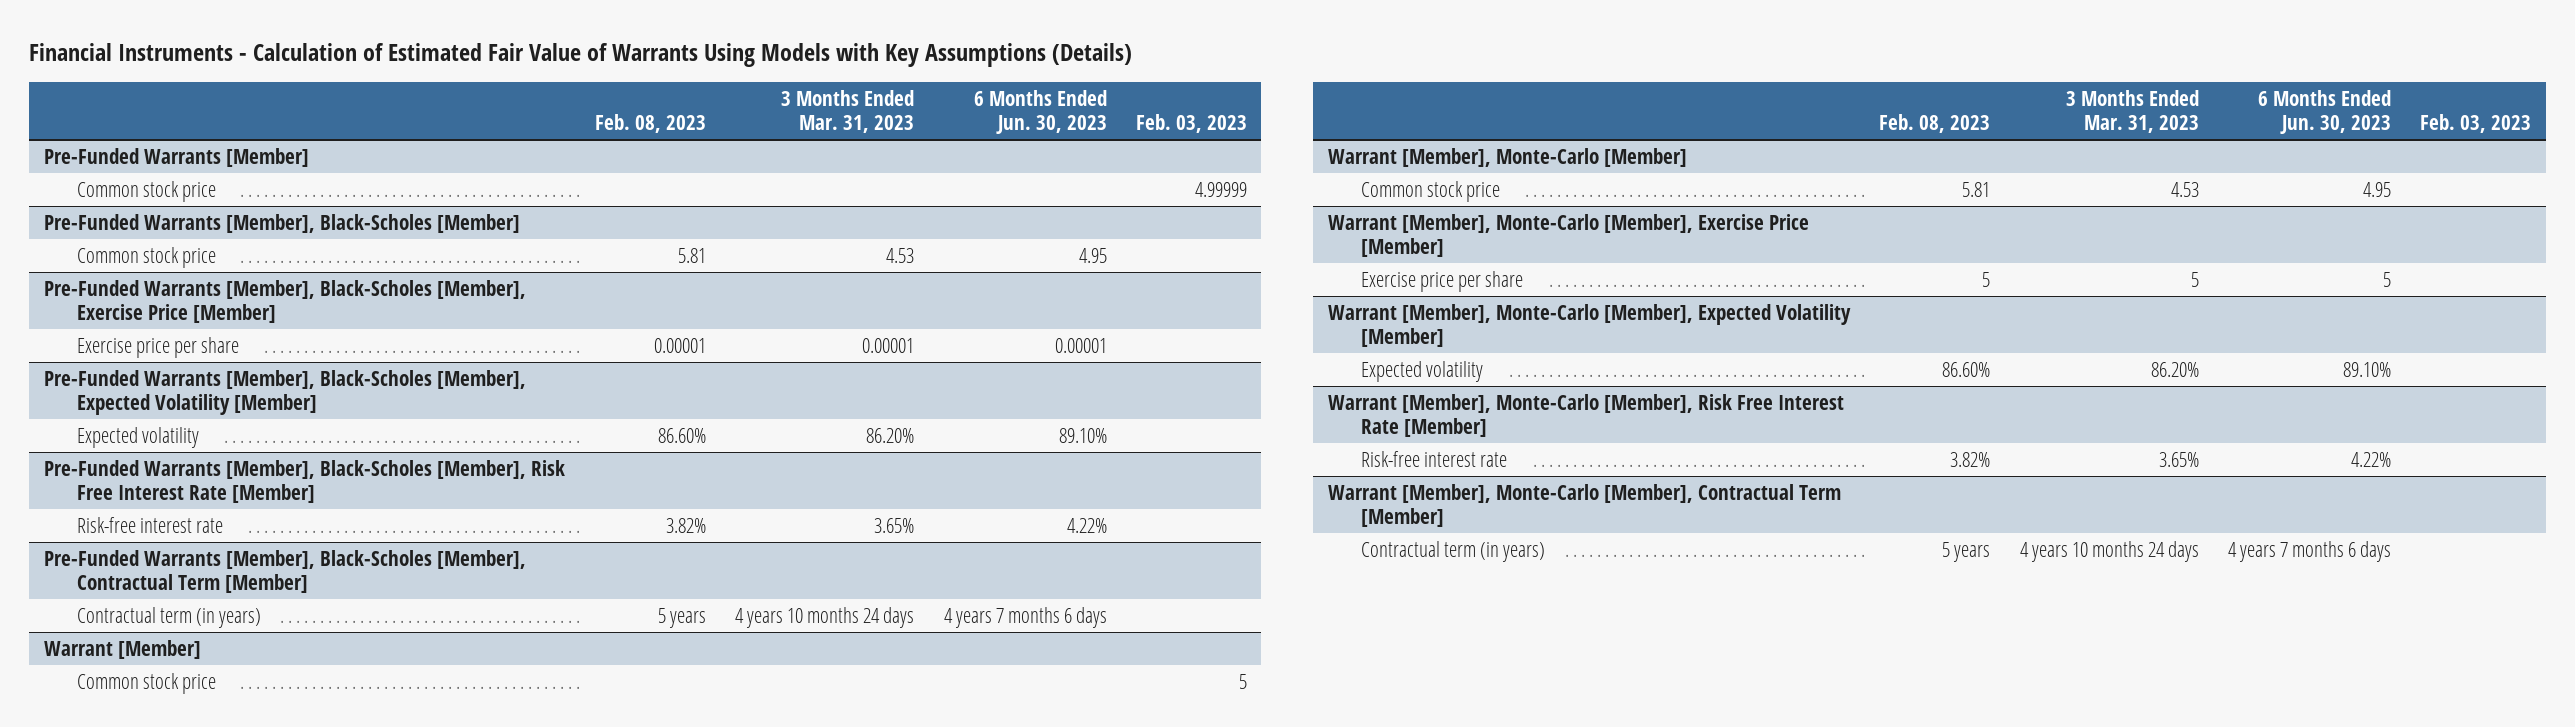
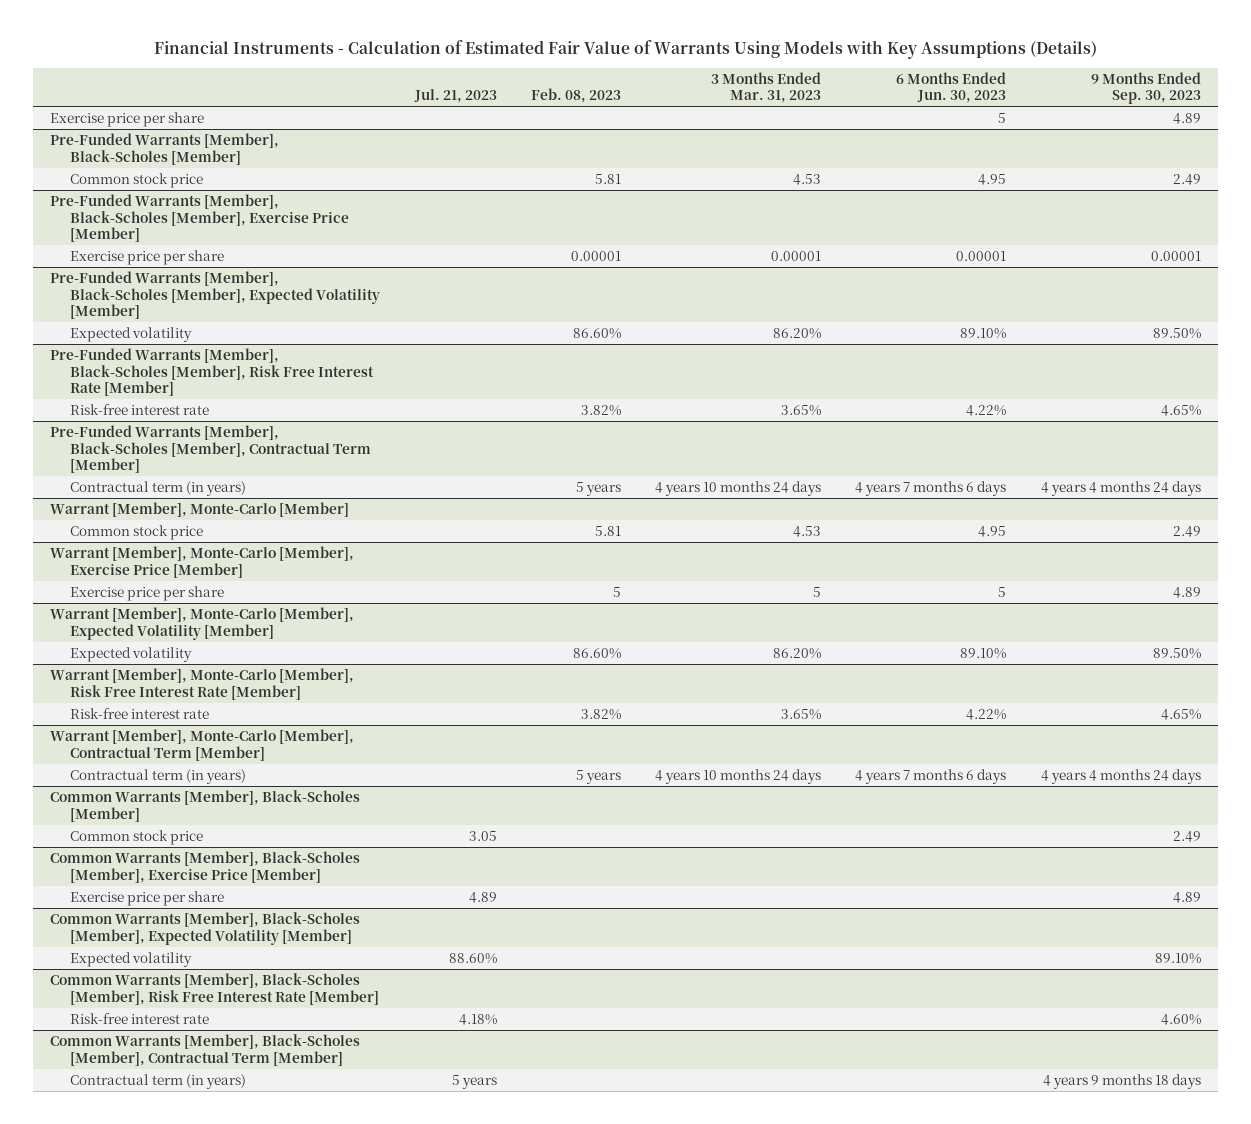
[1135,114,1247,134] Feb. 03, 2023 -> none
none -> [413,89,497,104] Jul. 21, 2023
none -> [1090,71,1201,105] 9 Months Ended Sep. 30, 2023
[43,148,309,168] Pre-Funded Warrants [Member] -> none
[76,181,216,203] Common stock price -> none
none -> [50,112,205,128] Exercise price per share
[43,640,201,660] Warrant [Member] -> none
[76,673,216,695] Common stock price -> none
none -> [50,790,361,822] Common Warrants [Member], Black-Scholes [Member]
none -> [70,830,204,846] Common stock price
none -> [50,851,361,883] Common Warrants [Member], Black-Scholes [Member], Exercise Price [Member]
none -> [70,891,225,907] Exercise price per share
none -> [50,912,361,945] Common Warrants [Member], Black-Scholes [Member], Expected Volatility [Member]
none -> [70,952,193,968] Expected volatility
none -> [50,973,380,1005] Common Warrants [Member], Black-Scholes [Member], Risk Free Interest Rate [Member]
none -> [70,1013,210,1025] Risk-free interest rate
none -> [50,1034,361,1066] Common Warrants [Member], Black-Scholes [Member], Contractual Term [Member]
none -> [70,1074,247,1090] Contractual term (in years)

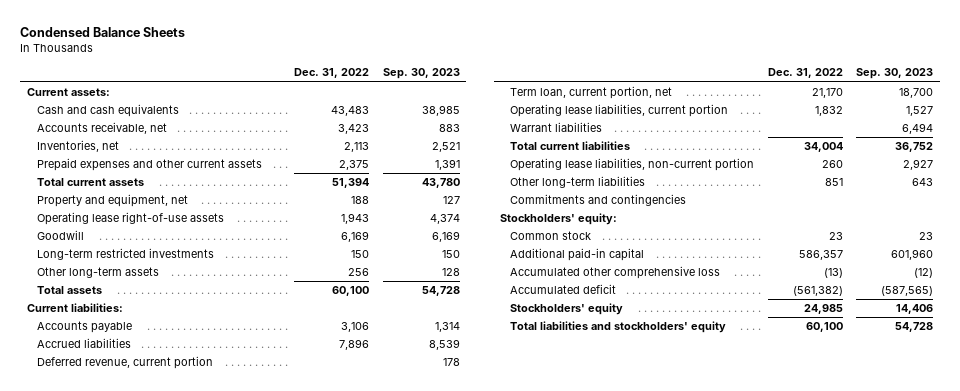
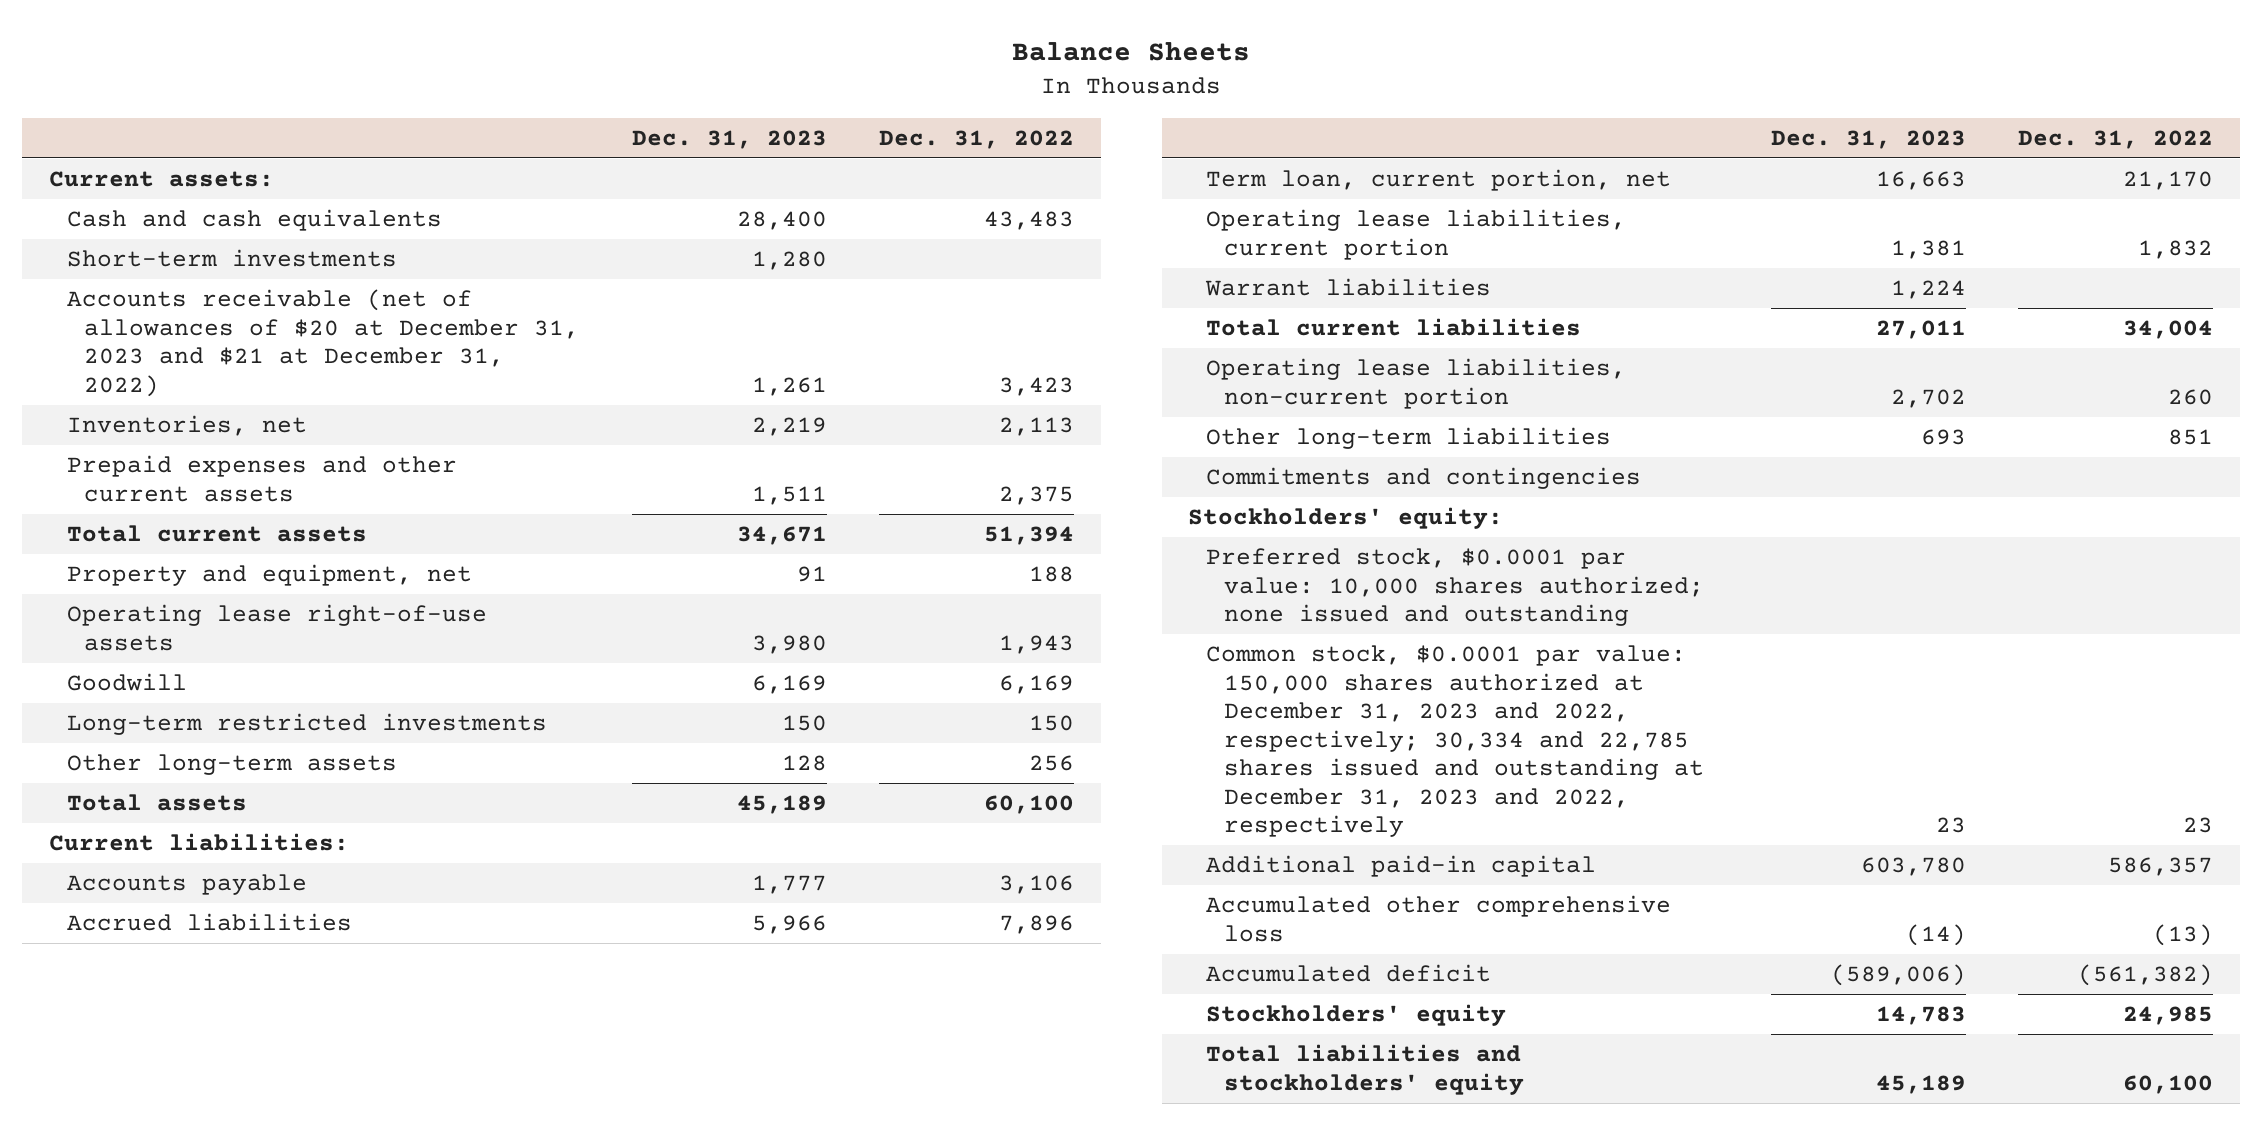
[20,27,186,38] Condensed Balance Sheets -> [1012,42,1251,62] Balance Sheets
[382,68,460,80] Sep. 30, 2023 -> none
none -> [631,129,827,149] Dec. 31, 2023
none -> [66,249,397,268] Short-term investments
[36,122,167,135] Accounts receivable, net -> [66,289,580,397] Accounts receivable (net of allowances of $20 at December 31, 2023 and $21 at December 31, 2022)
[36,356,213,370] Deferred revenue, current portion -> none
none -> [1205,548,1704,627] Preferred stock, $0.0001 par value: 10,000 shares authorized; none issued and outstanding
[510,231,592,241] Common stock -> [1205,645,1704,838] Common stock, $0.0001 par value: 150,000 shares authorized at December 31, 2023 and 2022, respectively; 30,334 and 22,785 shares issued and outstanding at December 31, 2023 and 2022, respectively

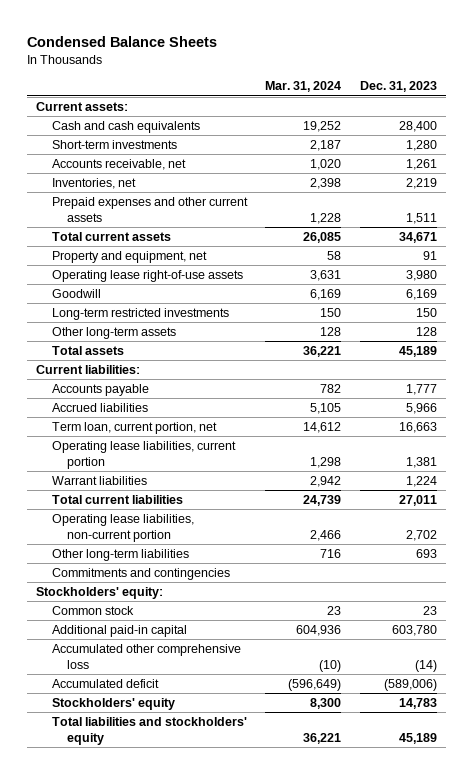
[1012,42,1251,62] Balance Sheets -> [27,35,218,47] Condensed Balance Sheets
[879,129,1075,149] Dec. 31, 2022 -> none
none -> [265,81,342,93] Mar. 31, 2024
[66,289,580,397] Accounts receivable (net of allowances of $20 at December 31, 2023 and $21 at December 31, 2022) -> [51,158,186,170] Accounts receivable, net
[1205,548,1704,627] Preferred stock, $0.0001 par value: 10,000 shares authorized; none issued and outstanding -> none
[1205,645,1704,838] Common stock, $0.0001 par value: 150,000 shares authorized at December 31, 2023 and 2022, respectively; 30,334 and 22,785 shares issued and outstanding at December 31, 2023 and 2022, respectively -> [51,605,134,615] Common stock

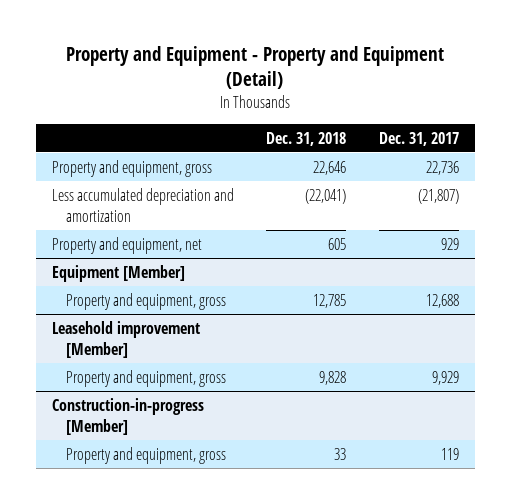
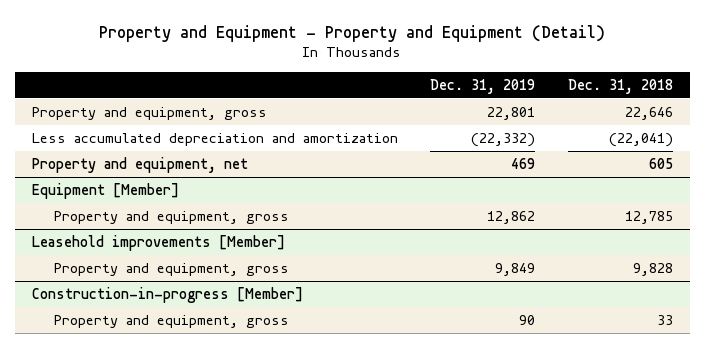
[378,131,459,146] Dec. 31, 2017 -> none
none -> [430,78,536,94] Dec. 31, 2019
[51,320,200,358] Leasehold improvement [Member] -> [31,234,285,251] Leasehold improvements [Member]

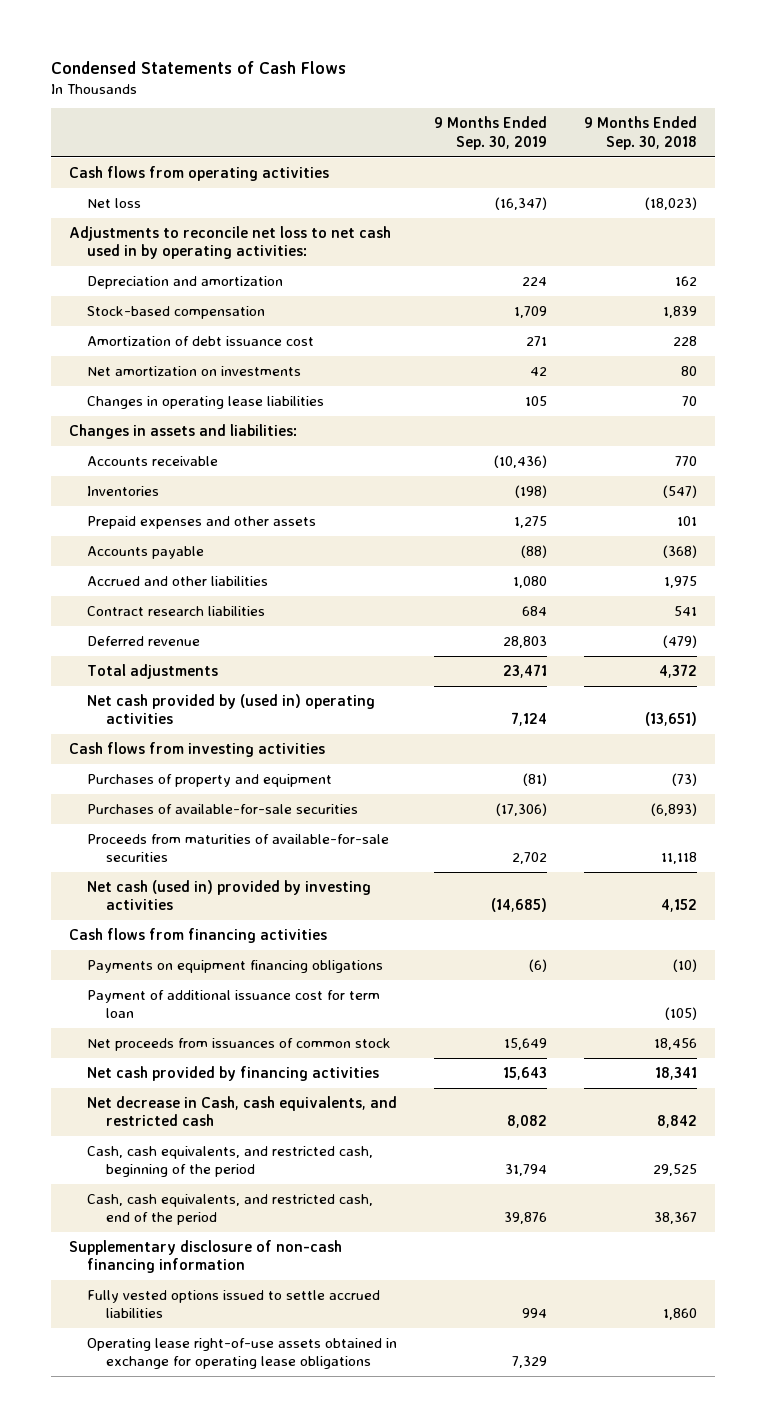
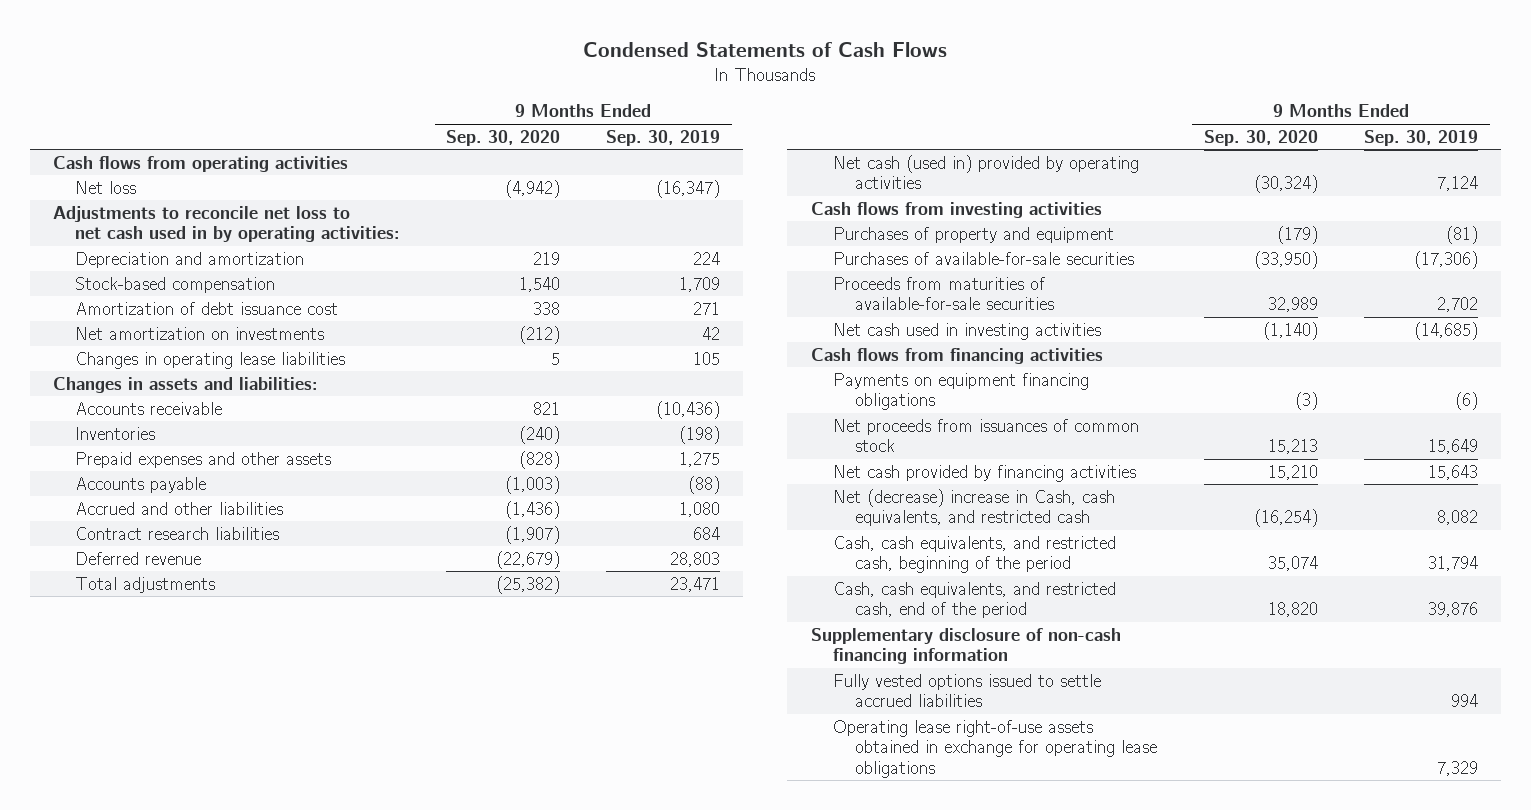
[583,116,697,150] 9 Months Ended Sep. 30, 2018 -> none
none -> [446,129,561,146] Sep. 30, 2020
[87,693,376,725] Net cash provided by (used in) operating activities -> [832,154,1139,190] Net cash (used in) provided by operating activities
[87,879,372,911] Net cash (used in) provided by investing activities -> [832,322,1101,340] Net cash used in investing activities
[87,989,381,1019] Payment of additional issuance cost for term loan -> none
[87,1095,398,1127] Net decrease in Cash, cash equivalents, and restricted cash -> [832,488,1115,527] Net (decrease) increase in Cash, cash equivalents, and restricted cash

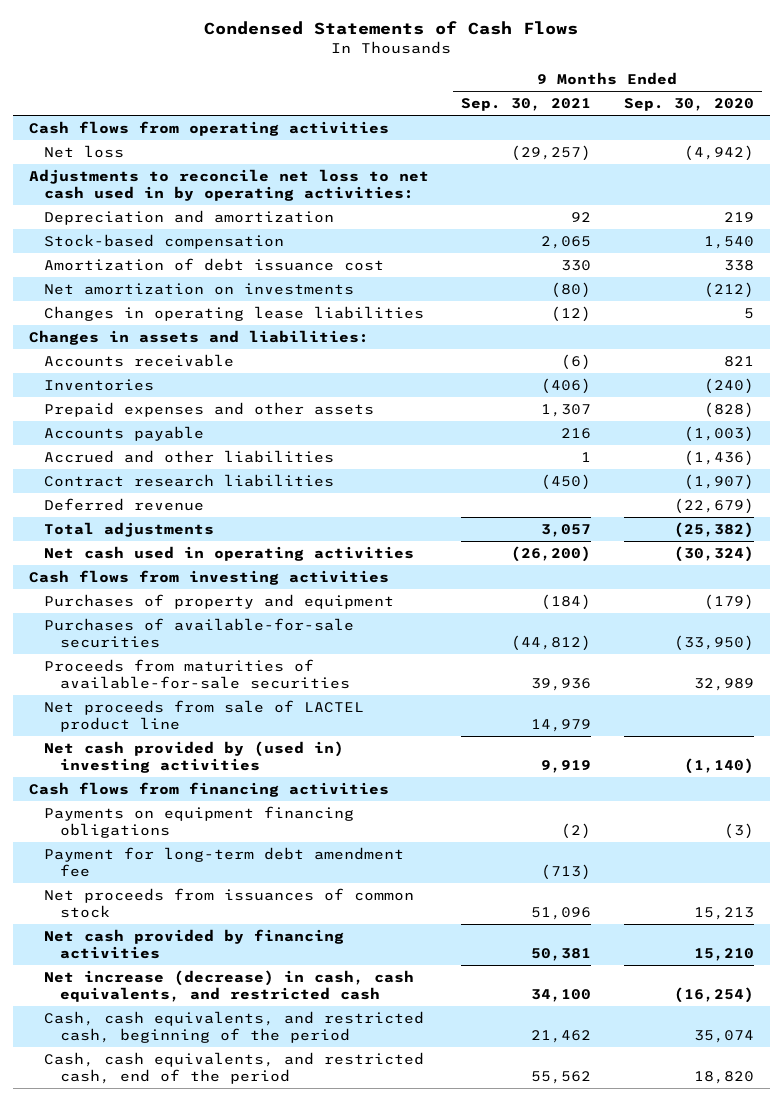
[606,129,721,146] Sep. 30, 2019 -> none
none -> [461,98,592,112] Sep. 30, 2021
[832,154,1139,190] Net cash (used in) provided by operating activities -> [44,545,415,561] Net cash used in operating activities
none -> [44,699,365,733] Net proceeds from sale of LACTEL product line
[832,322,1101,340] Net cash used in investing activities -> [44,740,345,774] Net cash provided by (used in) investing activities
none -> [44,846,405,878] Payment for long-term debt amendment fee
[832,488,1115,527] Net (decrease) increase in Cash, cash equivalents, and restricted cash -> [44,969,415,1003] Net increase (decrease) in cash, cash equivalents, and restricted cash
[810,627,1121,665] Supplementary disclosure of non-cash financing information -> none
[832,673,1101,708] Fully vested options issued to settle accrued liabilities -> none
[832,719,1158,778] Operating lease right-of-use assets obtained in exchange for operating lease obligations -> none

